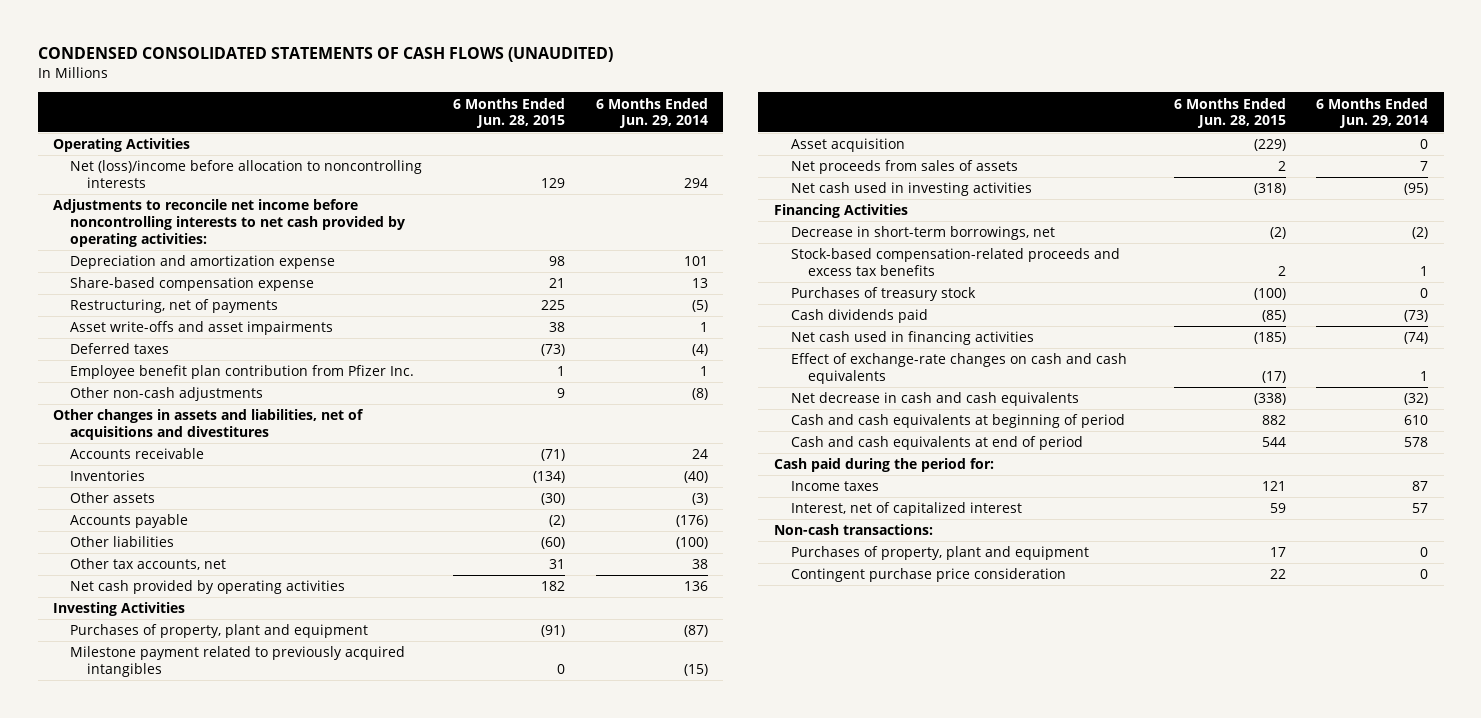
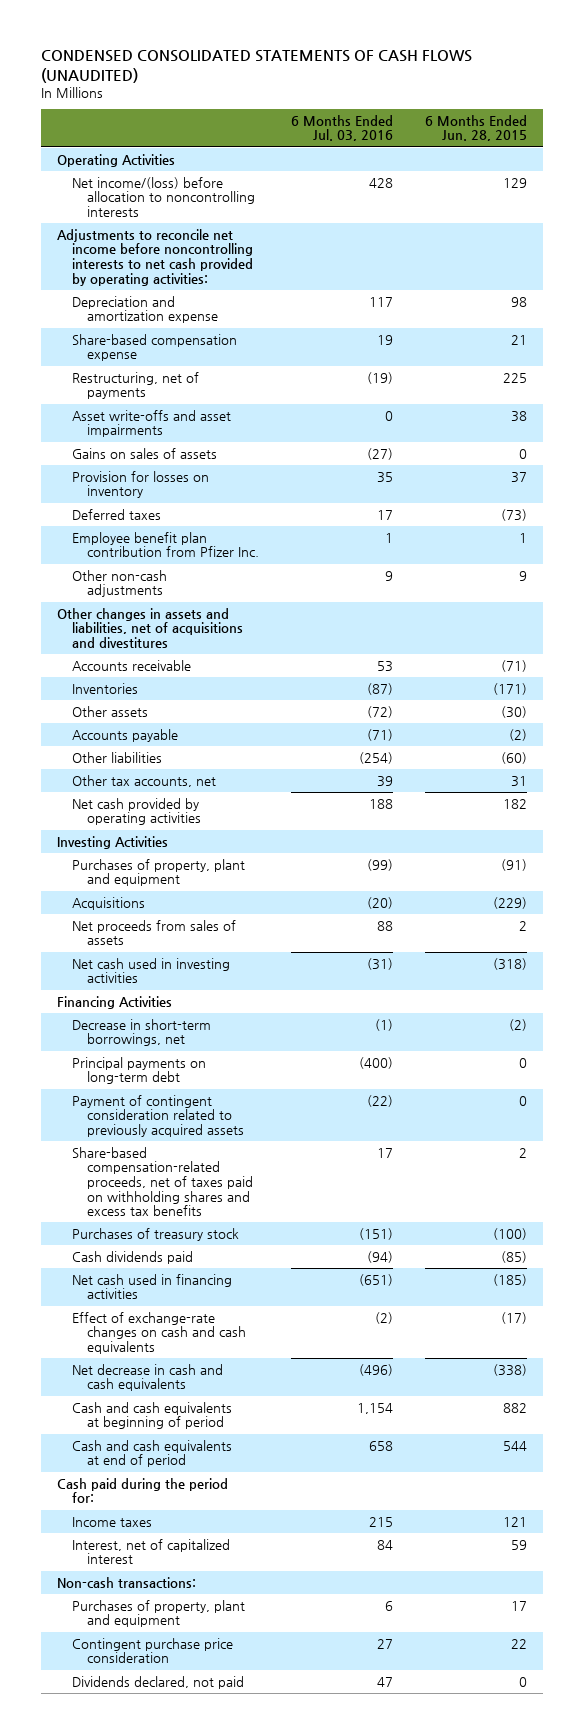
[595,97,708,129] 6 Months Ended Jun. 29, 2014 -> none
none -> [290,114,393,142] 6 Months Ended Jul. 03, 2016
[70,160,423,189] Net (loss)/income before allocation to noncontrolling interests -> [71,176,255,218] Net income/(loss) before allocation to noncontrolling interests
none -> [71,447,217,459] Gains on sales of assets
none -> [71,470,209,499] Provision for losses on inventory
[532,471,565,484] (134) -> [492,682,527,695] (171)
[70,646,406,678] Milestone payment related to previously acquired intangibles -> none
[790,138,905,153] Asset acquisition -> [71,896,145,910] Acquisitions
none -> [71,1056,206,1085] Principal payments on long-term debt
none -> [71,1094,244,1138] Payment of contingent consideration related to previously acquired assets
[790,248,1120,277] Stock-based compensation-related proceeds and excess tax benefits -> [71,1146,253,1217] Share-based compensation-related proceeds, net of taxes paid on withholding shares and excess tax benefits
none -> [71,1675,244,1689] Dividends declared, not paid

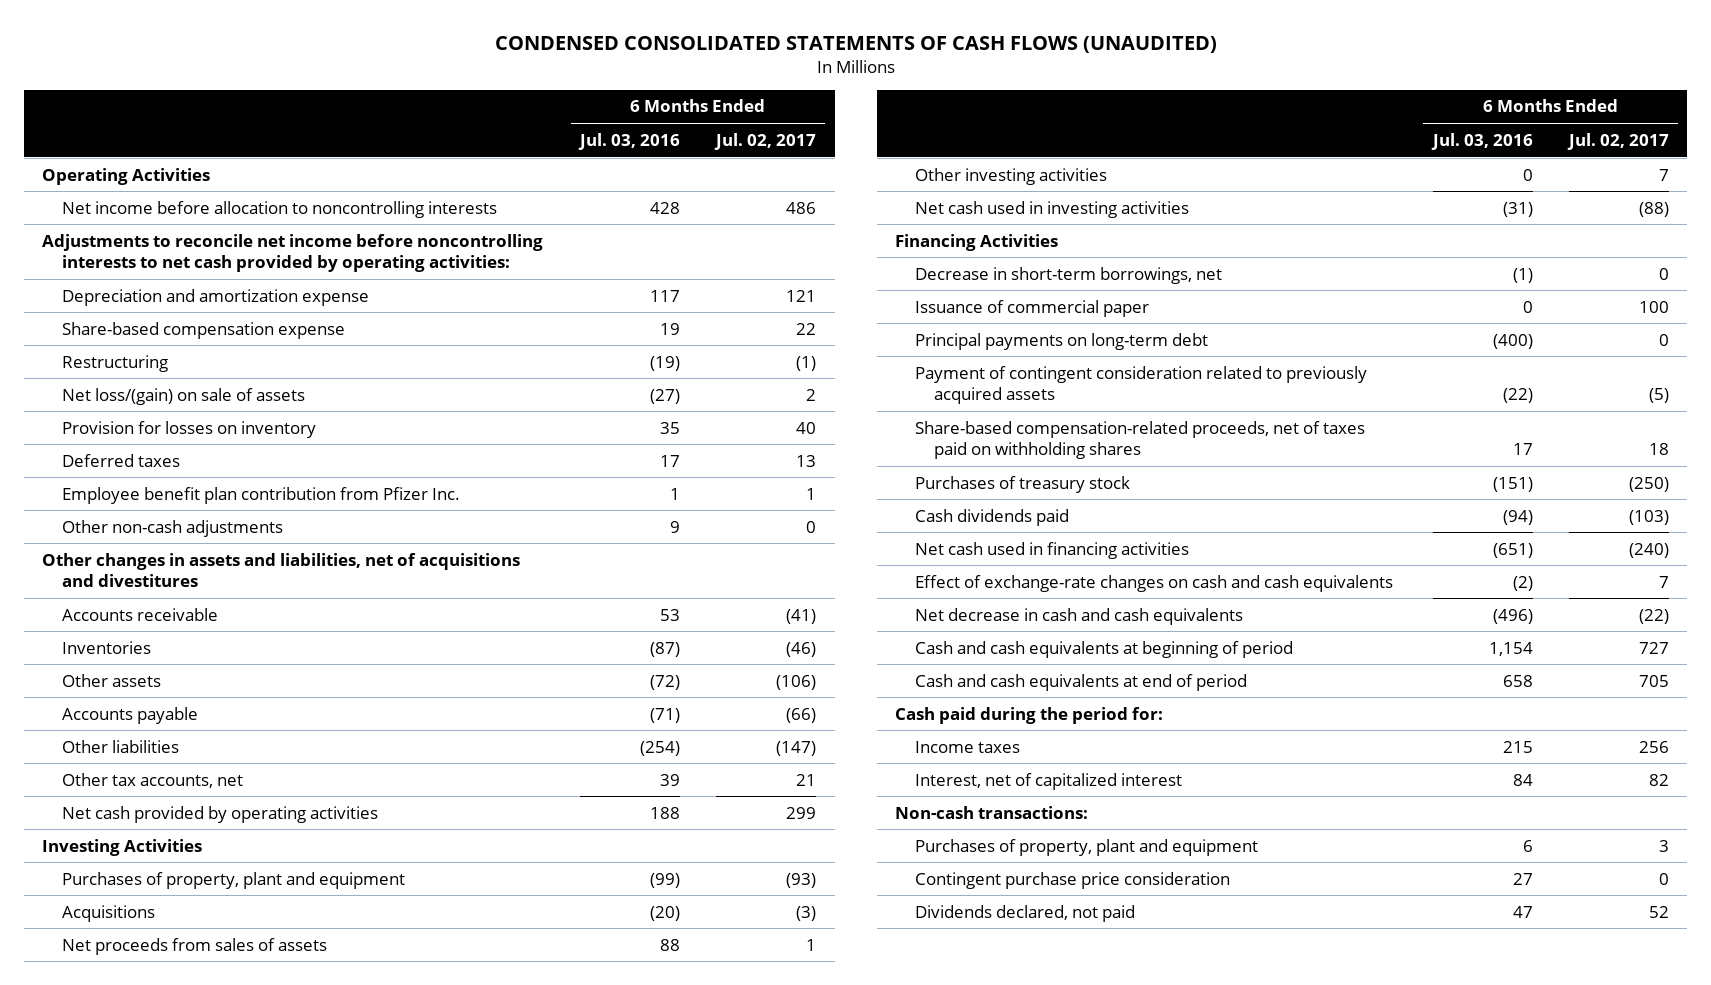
[424,114,527,142] 6 Months Ended Jun. 28, 2015 -> none
none -> [714,132,817,150] Jul. 02, 2017
[71,176,255,218] Net income/(loss) before allocation to noncontrolling interests -> [61,200,497,218] Net income before allocation to noncontrolling interests
[71,409,231,438] Asset write-offs and asset impairments -> none
[71,371,199,400] Restructuring, net of payments -> [61,354,168,372] Restructuring
[71,447,217,459] Gains on sales of assets -> [61,387,305,405] Net loss/(gain) on sale of assets
none -> [914,167,1107,185] Other investing activities
none -> [914,299,1149,317] Issuance of commercial paper
[71,1146,253,1217] Share-based compensation-related proceeds, net of taxes paid on withholding shares and excess tax benefits -> [914,420,1365,459] Share-based compensation-related proceeds, net of taxes paid on withholding shares

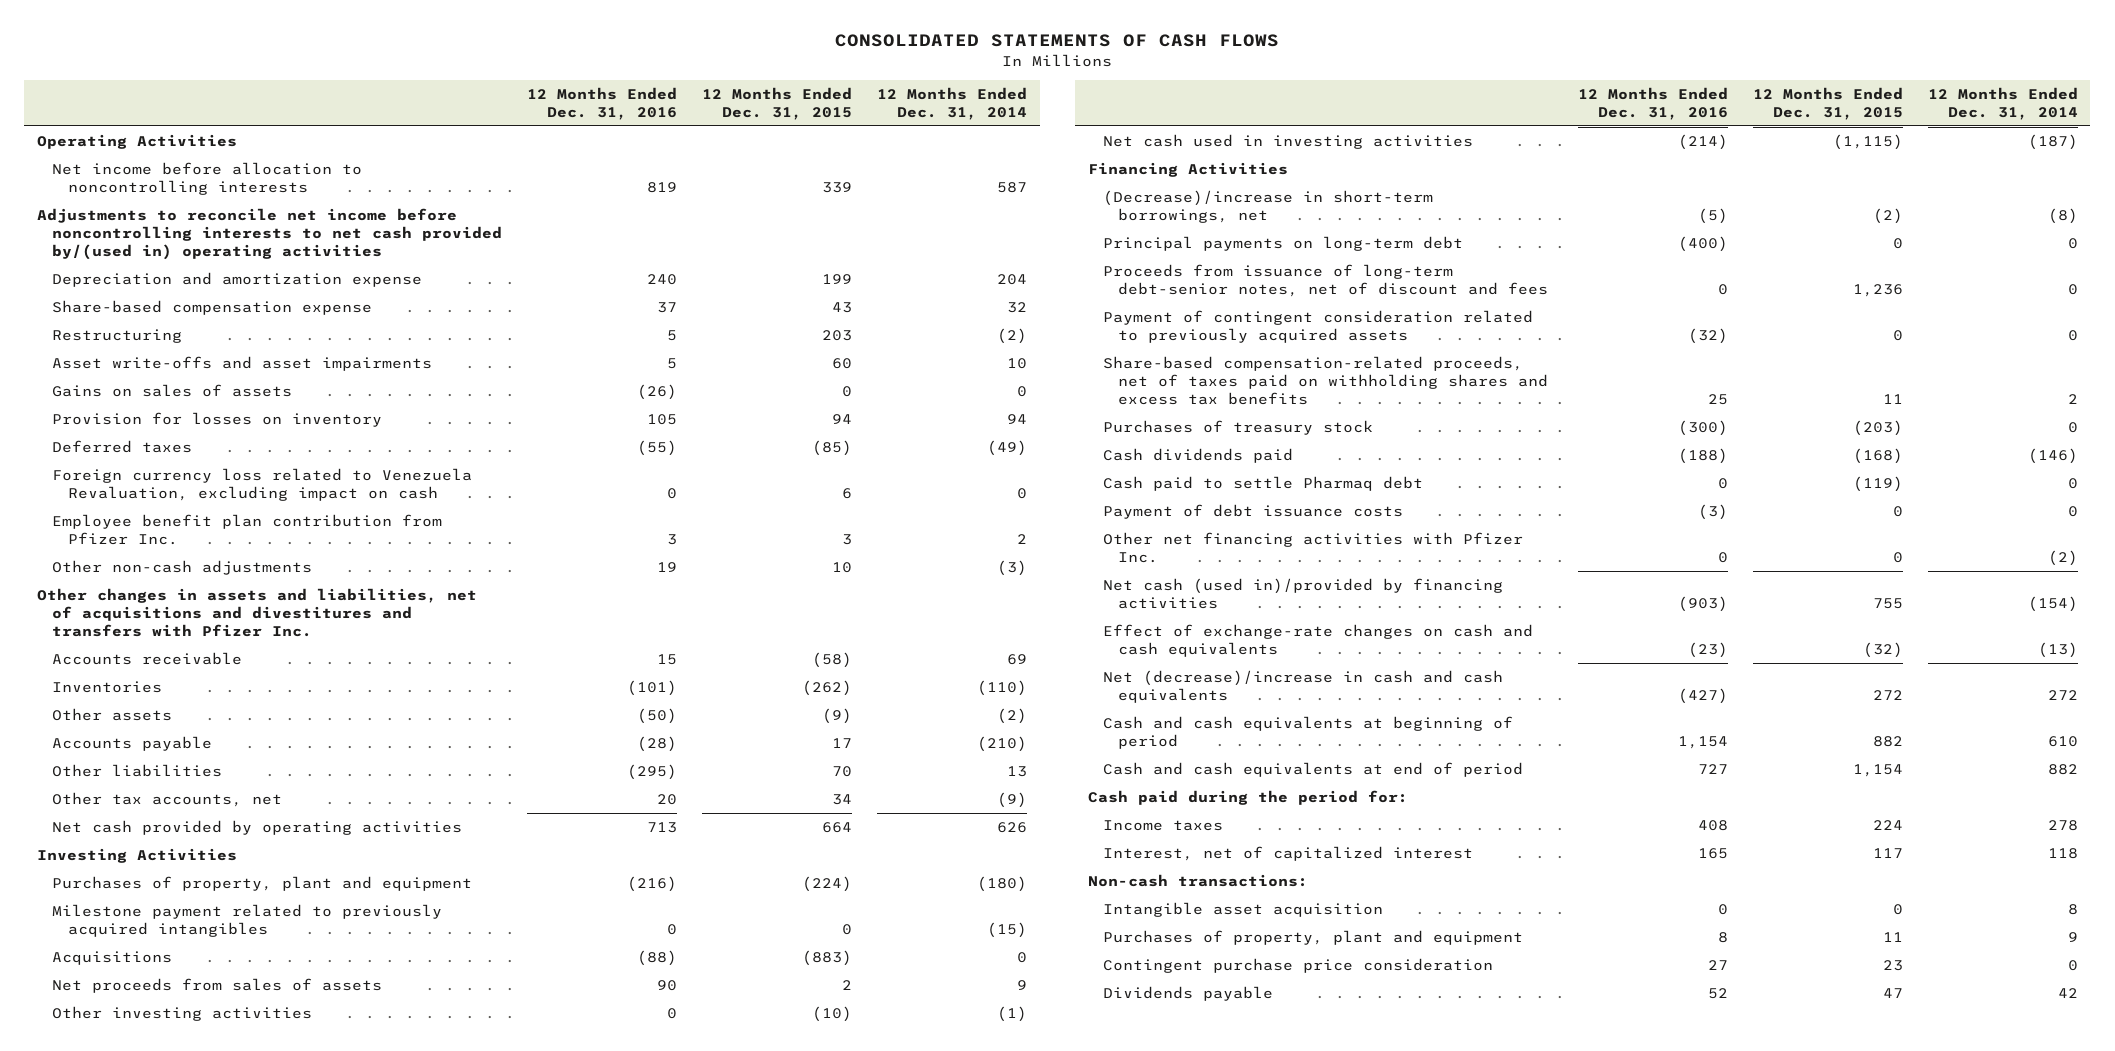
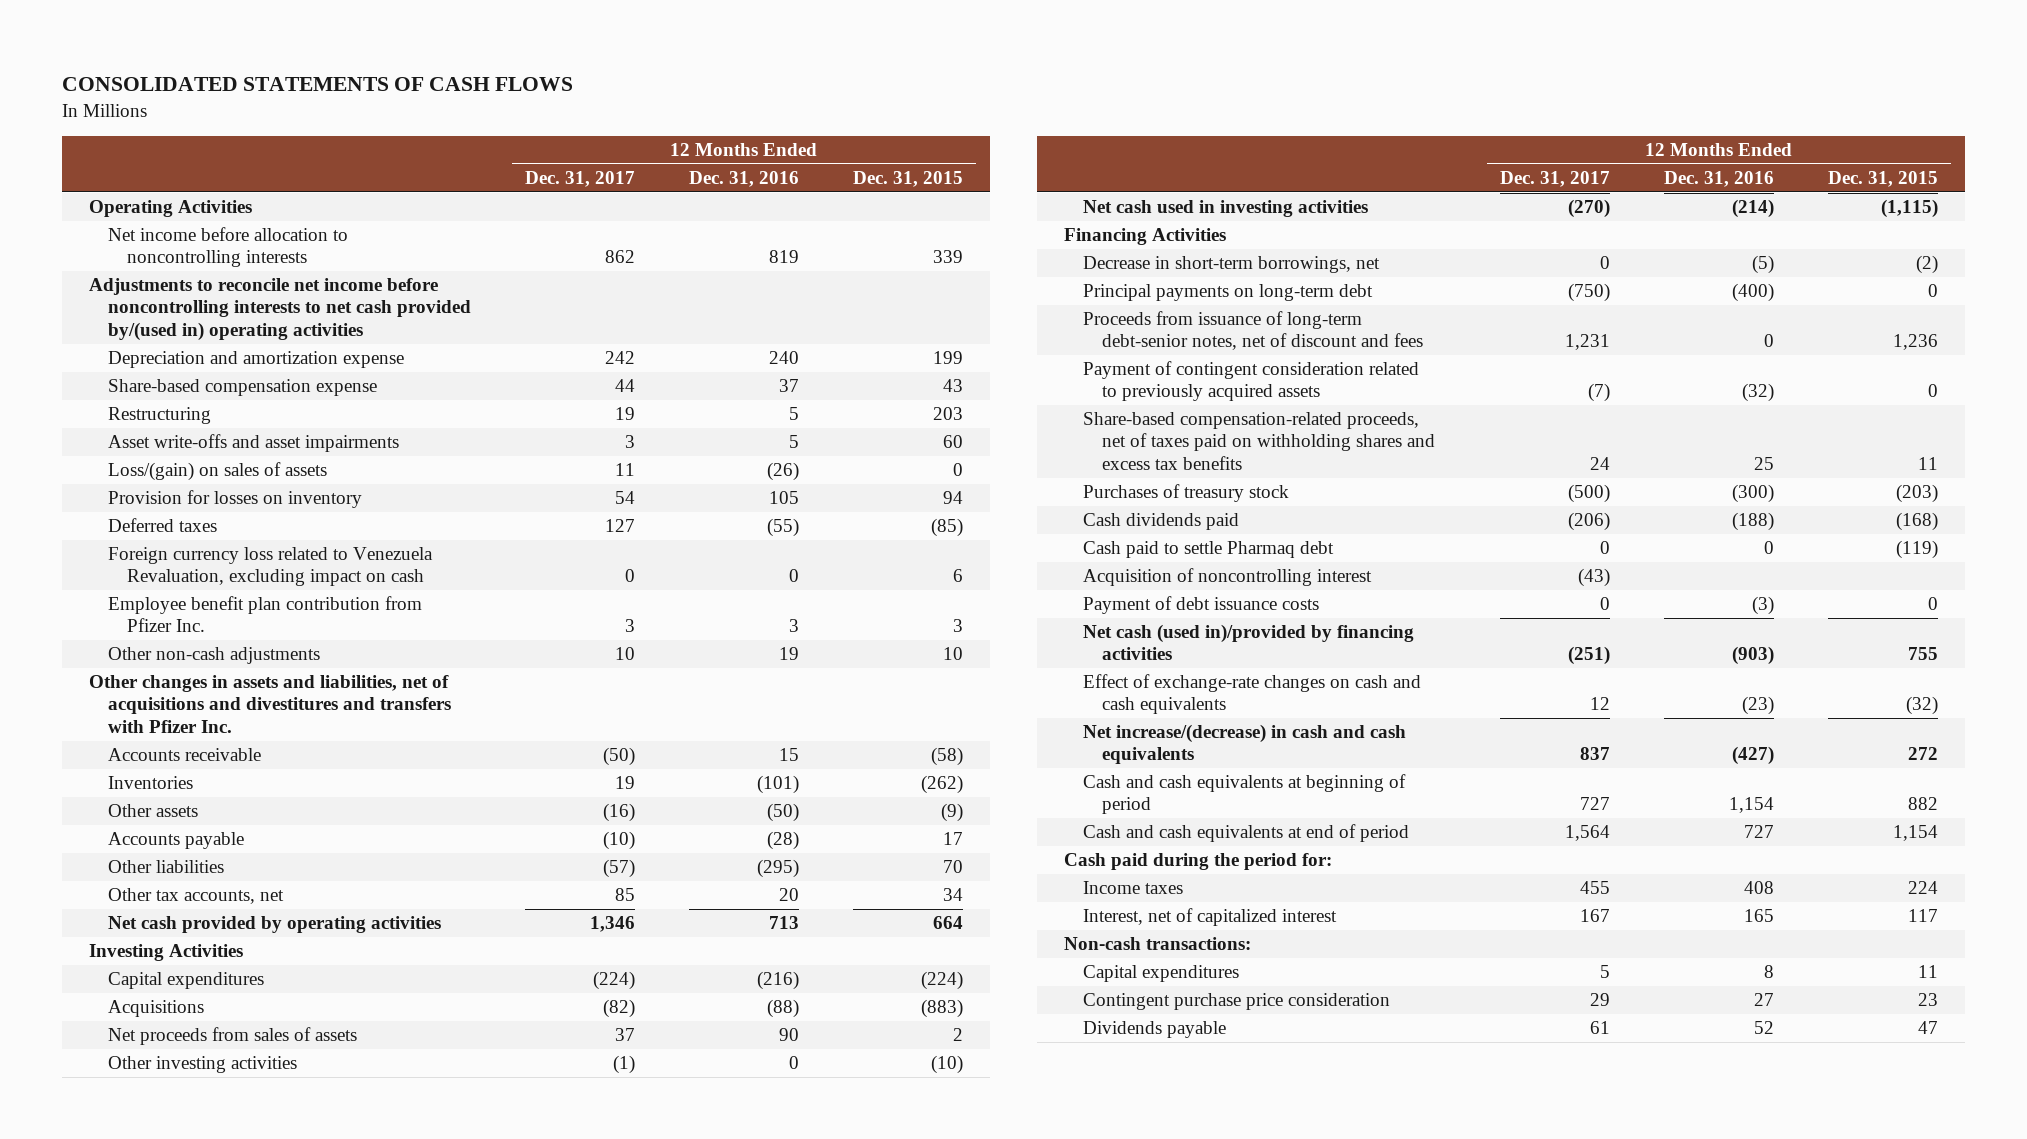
[877,86,1028,120] 12 Months Ended Dec. 31, 2014 -> none
none -> [525,171,636,188] Dec. 31, 2017
[52,384,293,398] Gains on sales of assets -> [108,462,328,482] Loss/(gain) on sales of assets
[52,904,443,937] Milestone payment related to previously acquired intangibles -> none
[52,876,473,892] Purchases of property, plant and equipment -> [108,972,265,990] Capital expenditures
[1102,190,1433,223] (Decrease)/increase in short-term borrowings, net -> [1083,256,1381,274] Decrease in short-term borrowings, net
none -> [1083,568,1373,587] Acquisition of noncontrolling interest
[1102,532,1523,563] Other net financing activities with Pfizer Inc. -> none
[1102,670,1503,703] Net (decrease)/increase in cash and cash equivalents -> [1083,724,1407,765] Net increase/(decrease) in cash and cash equivalents
[1102,902,1383,918] Intangible asset acquisition -> none
[1102,930,1523,946] Purchases of property, plant and equipment -> [1083,965,1240,983] Capital expenditures

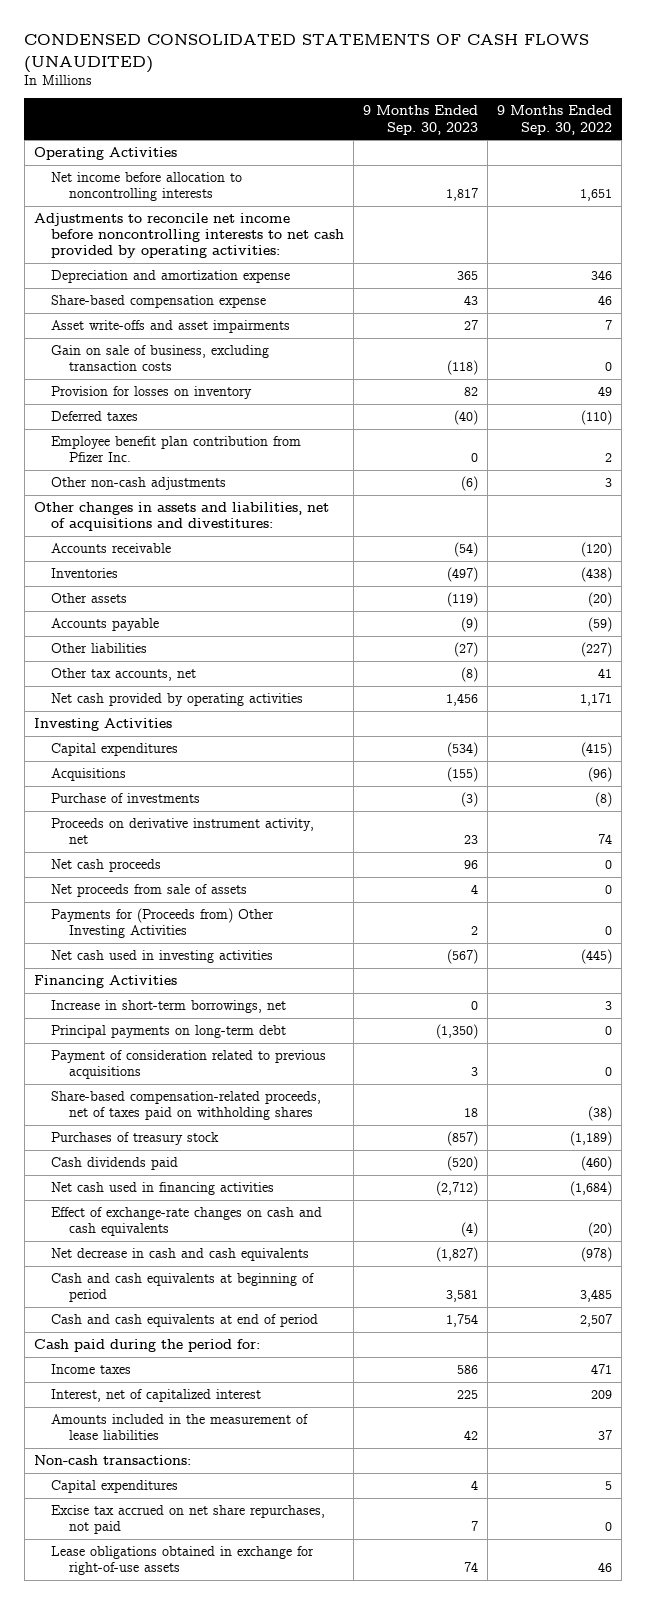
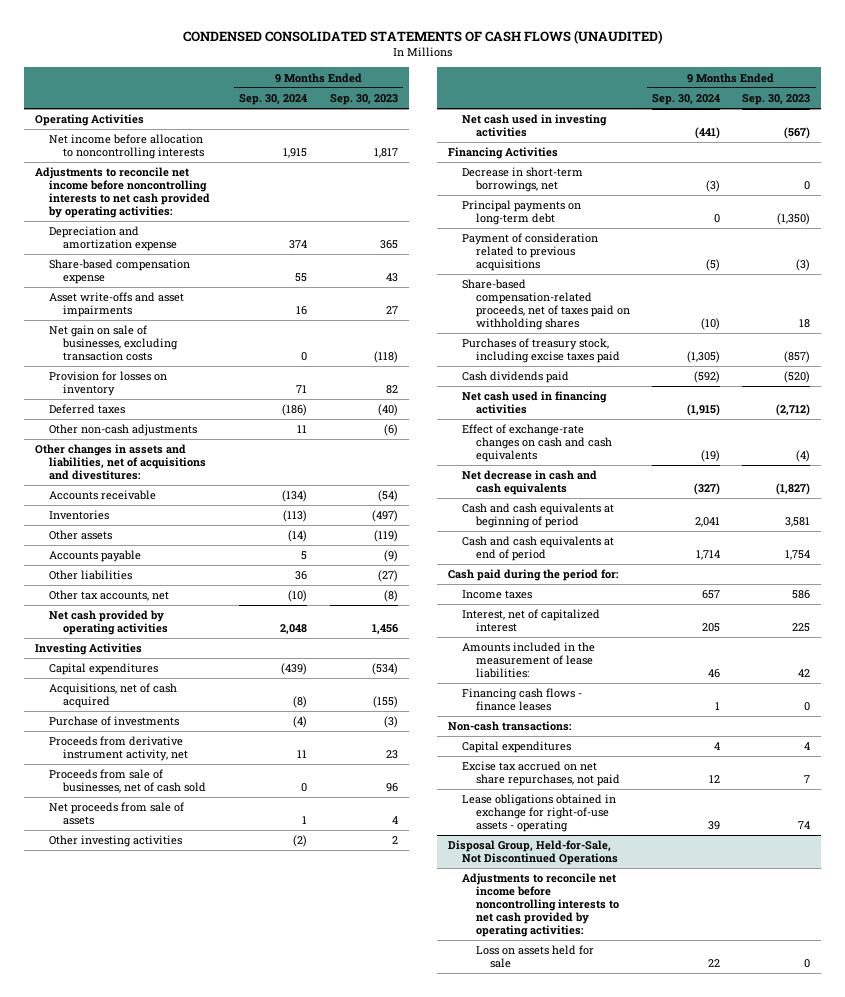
[497,105,613,135] 9 Months Ended Sep. 30, 2022 -> none
none -> [239,94,308,106] Sep. 30, 2024
[51,345,270,372] Gain on sale of business, excluding transaction costs -> [49,325,179,362] Net gain on sale of businesses, excluding transaction costs
[51,436,302,463] Employee benefit plan contribution from Pfizer Inc. -> none
[51,768,127,782] Acquisitions -> [49,683,178,709] Acquisitions, net of cash acquired
[51,818,315,845] Proceeds on derivative instrument activity, net -> [49,736,189,762] Proceeds from derivative instrument activity, net
[51,859,162,873] Net cash proceeds -> [49,769,207,794] Proceeds from sale of businesses, net of cash sold
[51,908,275,939] Payments for (Proceeds from) Other Investing Activities -> [49,835,183,848] Other investing activities
[51,1000,287,1014] Increase in short-term borrowings, net -> [461,167,583,193] Decrease in short-term borrowings, net
[471,1067,479,1077] 3 -> [796,259,811,272] (3)
[51,1132,220,1146] Purchases of treasury stock -> [461,338,621,364] Purchases of treasury stock, including excise taxes paid
[51,1414,309,1441] Amounts included in the measurement of lease liabilities -> [461,642,595,679] Amounts included in the measurement of lease liabilities:
none -> [461,688,582,712] Financing cash flows - finance leases
[51,1546,315,1576] Lease obligations obtained in exchange for right-of-use assets -> [461,794,616,833] Lease obligations obtained in exchange for right-of-use assets - operating
none -> [447,840,618,866] Disposal Group, Held-for-Sale, Not Discontinued Operations
none -> [461,873,620,937] Adjustments to reconcile net income before noncontrolling interests to net cash provided by operating activities:
none -> [476,945,595,969] Loss on assets held for sale

